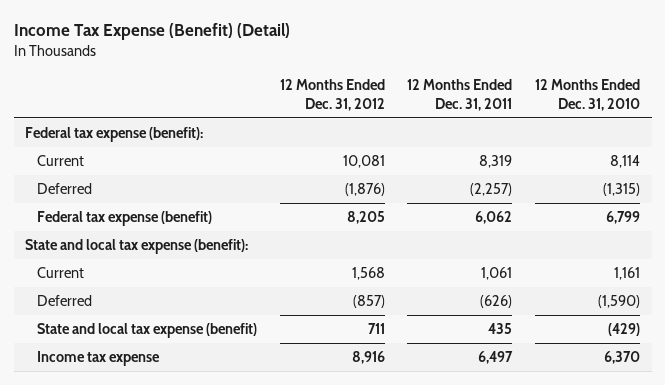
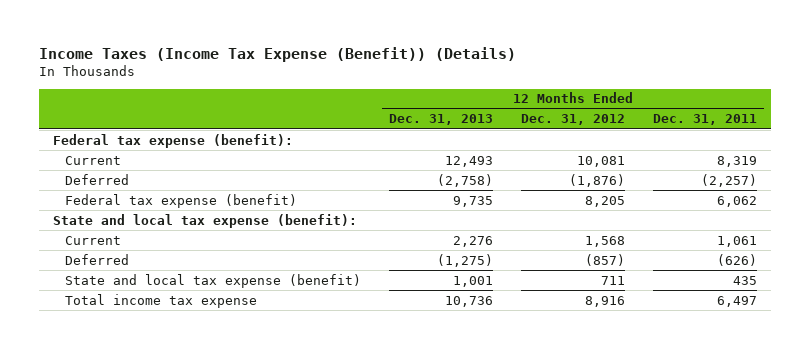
[13,23,290,41] Income Tax Expense (Benefit) (Detail) -> [38,46,516,62] Income Taxes (Income Tax Expense (Benefit)) (Details)
[535,79,641,111] 12 Months Ended Dec. 31, 2010 -> none
none -> [388,114,493,126] Dec. 31, 2013
[36,351,160,367] Income tax expense -> [64,293,257,308] Total income tax expense

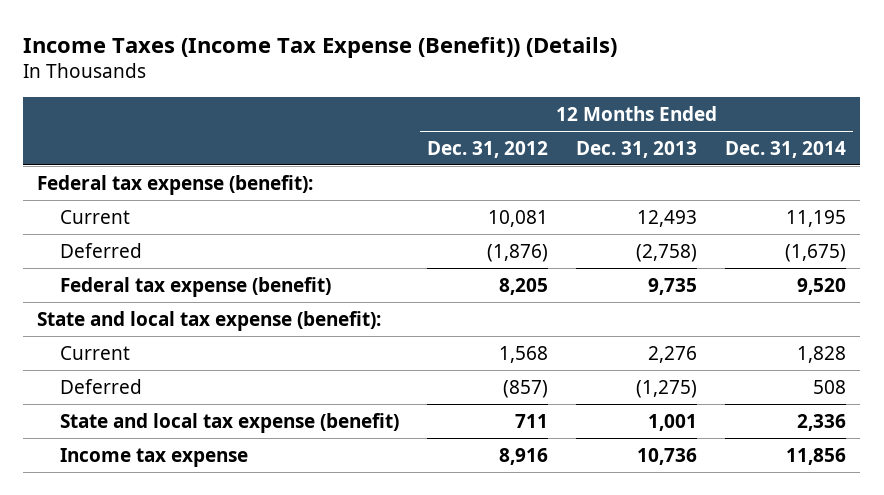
[652,114,757,126] Dec. 31, 2011 -> none
none -> [725,140,847,158] Dec. 31, 2014
[64,293,257,308] Total income tax expense -> [60,447,249,467] Income tax expense

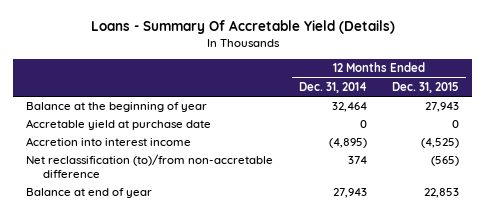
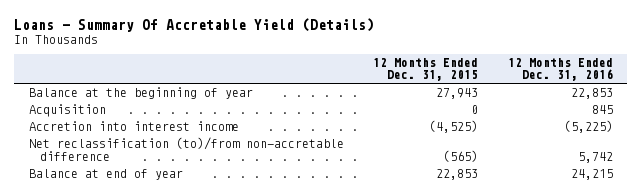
[298,81,367,93] Dec. 31, 2014 -> none
none -> [507,57,613,82] 12 Months Ended Dec. 31, 2016
[26,119,212,131] Accretable yield at purchase date -> [29,104,107,118] Acquisition

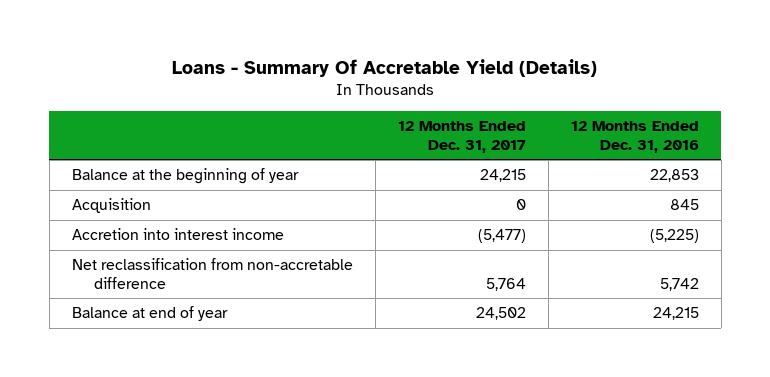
[373,57,479,82] 12 Months Ended Dec. 31, 2015 -> none
none -> [397,121,526,153] 12 Months Ended Dec. 31, 2017
[29,137,345,161] Net reclassification (to)/from non-accretable difference -> [71,258,353,289] Net reclassification from non-accretable difference

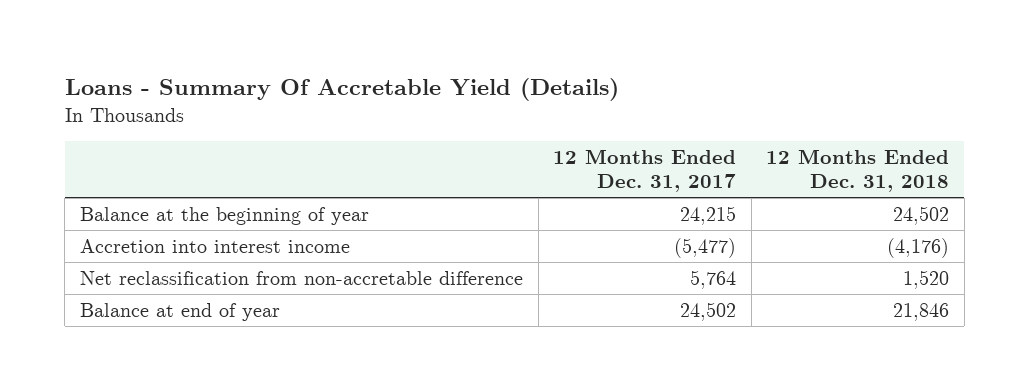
[570,121,699,153] 12 Months Ended Dec. 31, 2016 -> none
none -> [766,149,950,193] 12 Months Ended Dec. 31, 2018
[71,198,151,214] Acquisition -> none

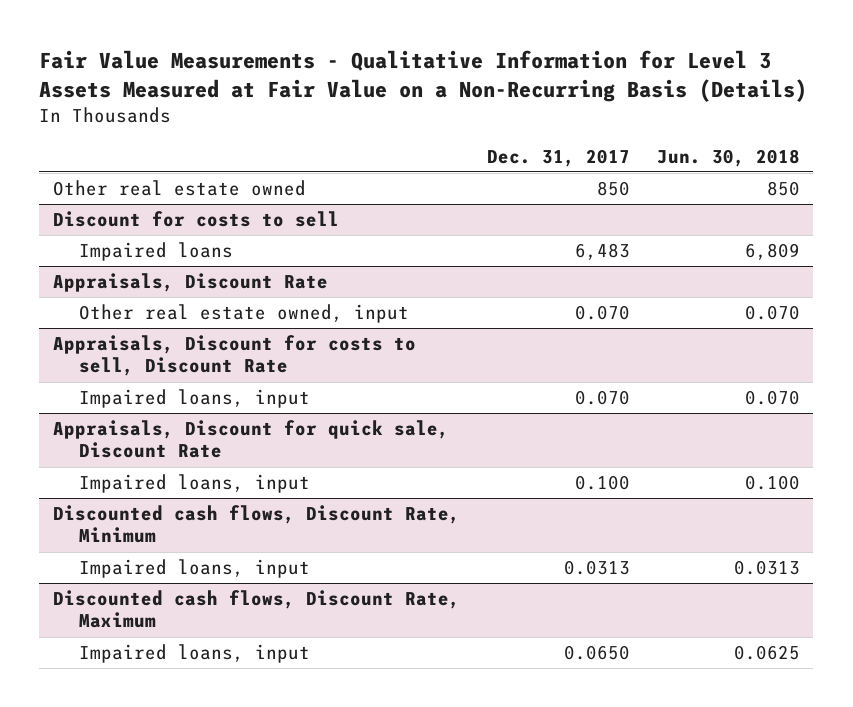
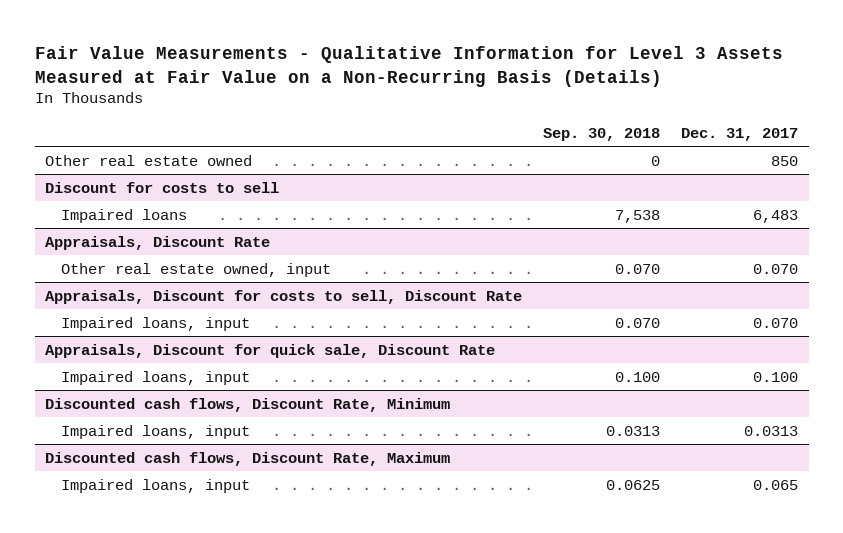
[656,148,800,167] Jun. 30, 2018 -> none
none -> [543,127,661,141] Sep. 30, 2018
[563,645,630,661] 0.0650 -> [753,479,799,490] 0.065

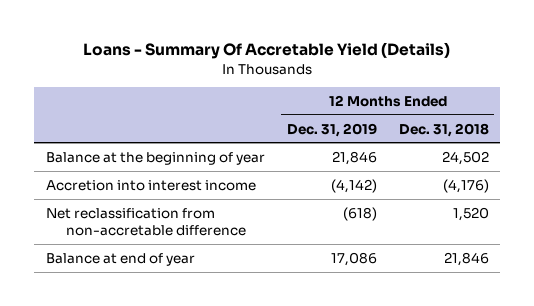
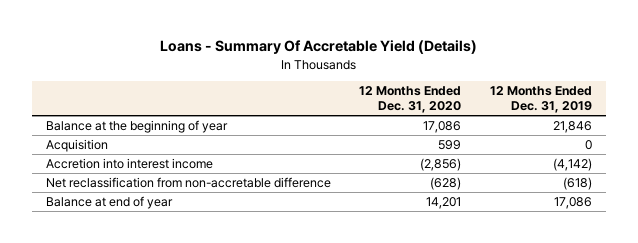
[398,122,489,137] Dec. 31, 2018 -> none
none -> [359,86,462,114] 12 Months Ended Dec. 31, 2020
none -> [45,139,108,153] Acquisition

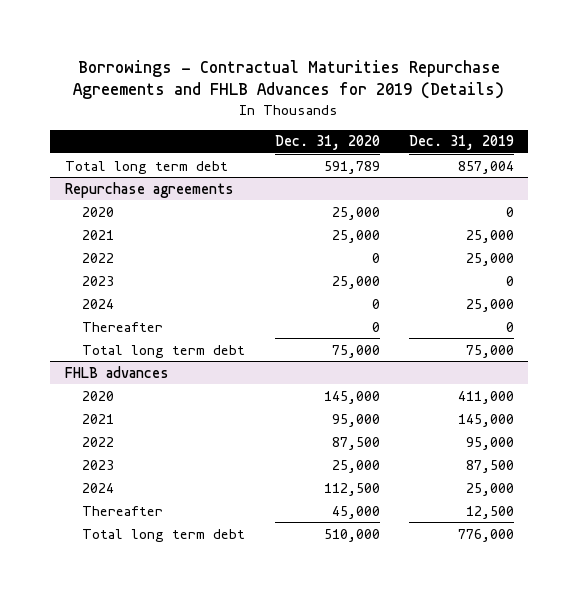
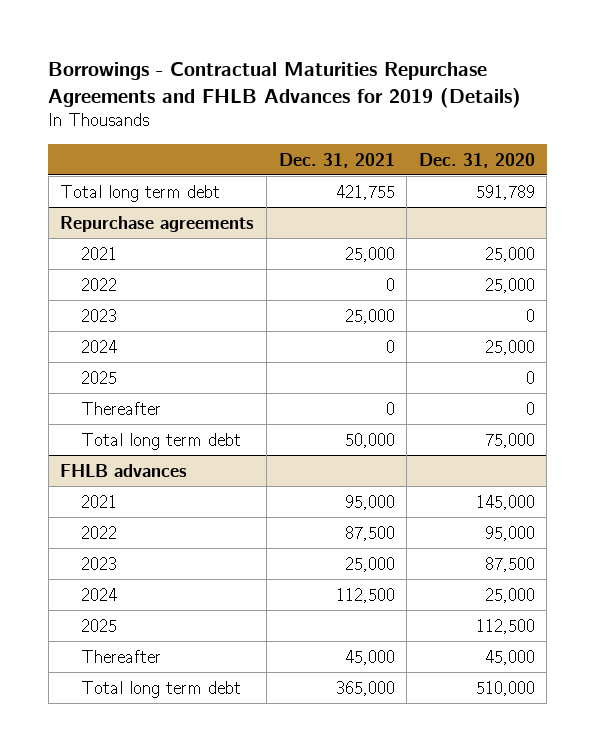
[408,135,514,151] Dec. 31, 2019 -> none
none -> [278,152,395,168] Dec. 31, 2021
[82,206,115,217] 2020 -> none
[371,252,380,263] 0 -> [484,277,535,293] 25,000
[331,275,380,289] 25,000 -> [525,308,535,322] 0
[371,298,380,309] 0 -> [484,339,535,355] 25,000
none -> [80,370,117,384] 2025
[82,390,115,401] 2020 -> [80,494,117,508] 2021
[82,413,115,424] 2021 -> [80,525,117,539] 2022
[82,436,115,447] 2022 -> [80,556,117,570] 2023
[82,459,115,470] 2023 -> [80,587,117,601] 2024
[82,482,115,493] 2024 -> [80,618,117,632] 2025

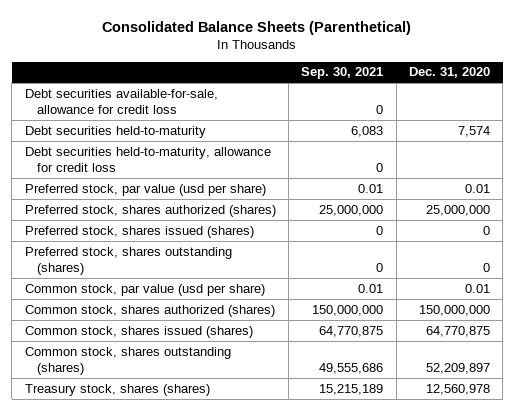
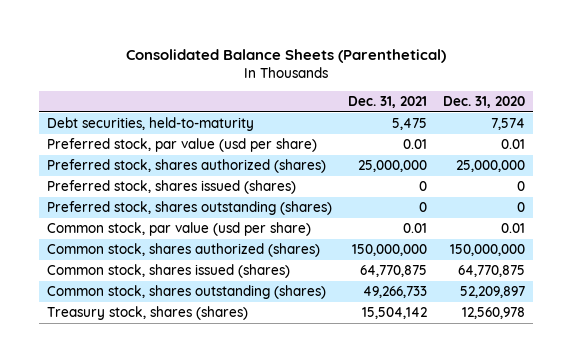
[301,67,384,80] Sep. 30, 2021 -> none
none -> [348,96,428,109] Dec. 31, 2021
[24,88,218,114] Debt securities available-for-sale, allowance for credit loss -> none
[24,146,271,172] Debt securities held-to-maturity, allowance for credit loss -> none
[24,125,206,138] Debt securities held-to-maturity -> [47,117,255,132] Debt securities, held-to-maturity

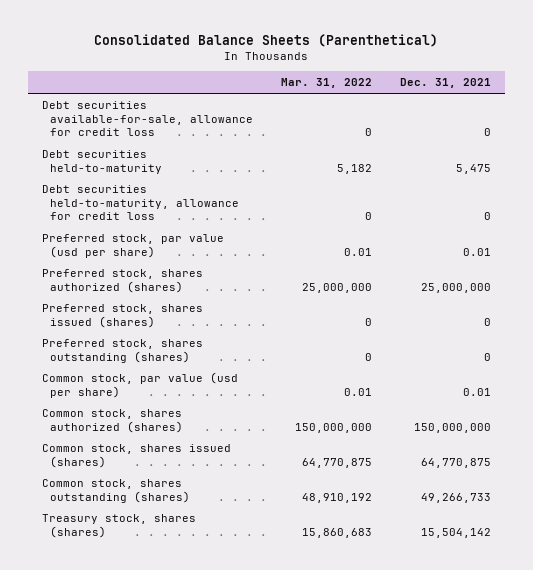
[443,96,526,109] Dec. 31, 2020 -> none
none -> [281,78,373,89] Mar. 31, 2022
none -> [41,101,254,136] Debt securities available-for-sale, allowance for credit loss
[47,117,255,132] Debt securities, held-to-maturity -> [41,150,163,174] Debt securities held-to-maturity
none -> [41,185,240,220] Debt securities held-to-maturity, allowance for credit loss

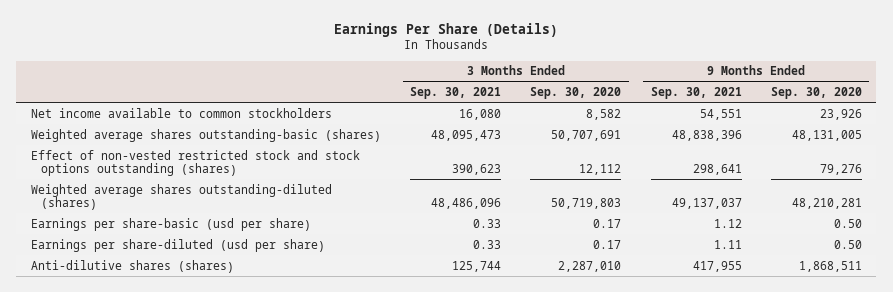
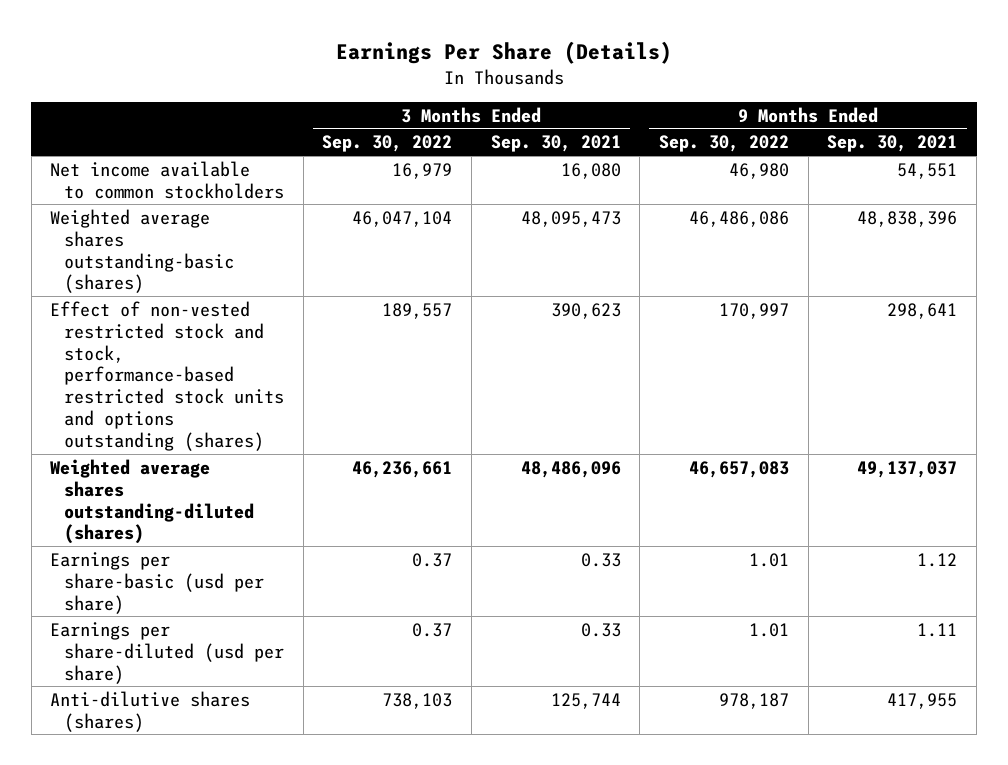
[530,86,622,99] Sep. 30, 2020 -> none
[770,86,862,99] Sep. 30, 2020 -> none
none -> [322,135,453,153] Sep. 30, 2022
none -> [659,135,790,153] Sep. 30, 2022
[30,149,360,176] Effect of non-vested restricted stock and stock options outstanding (shares) -> [50,300,284,452] Effect of non-vested restricted stock and stock, performance-based restricted stock units and options outstanding (shares)

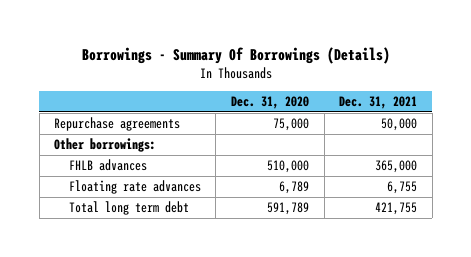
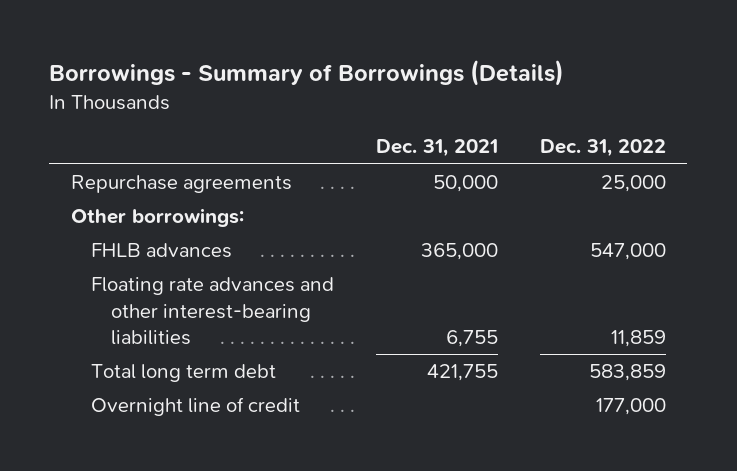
[81,46,390,64] Borrowings - Summary Of Borrowings (Details) -> [49,60,565,87] Borrowings - Summary of Borrowings (Details)
[231,96,310,110] Dec. 31, 2020 -> none
none -> [540,139,667,158] Dec. 31, 2022
[68,179,201,194] Floating rate advances -> [90,277,334,345] Floating rate advances and other interest-bearing liabilities
none -> [90,397,300,417] Overnight line of credit

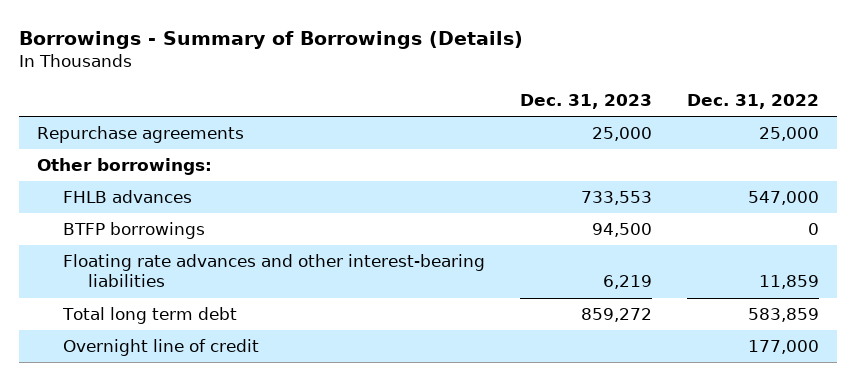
[376,139,499,158] Dec. 31, 2021 -> none
none -> [519,94,652,110] Dec. 31, 2023
none -> [62,222,205,240] BTFP borrowings

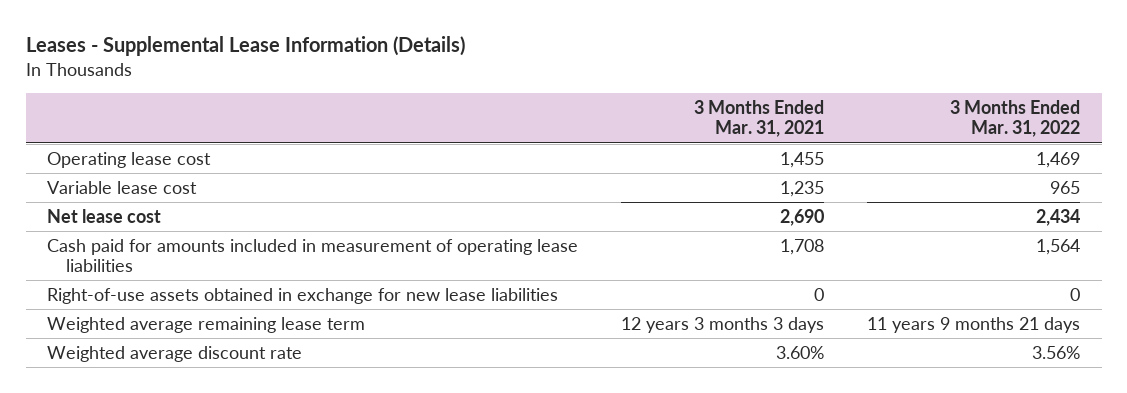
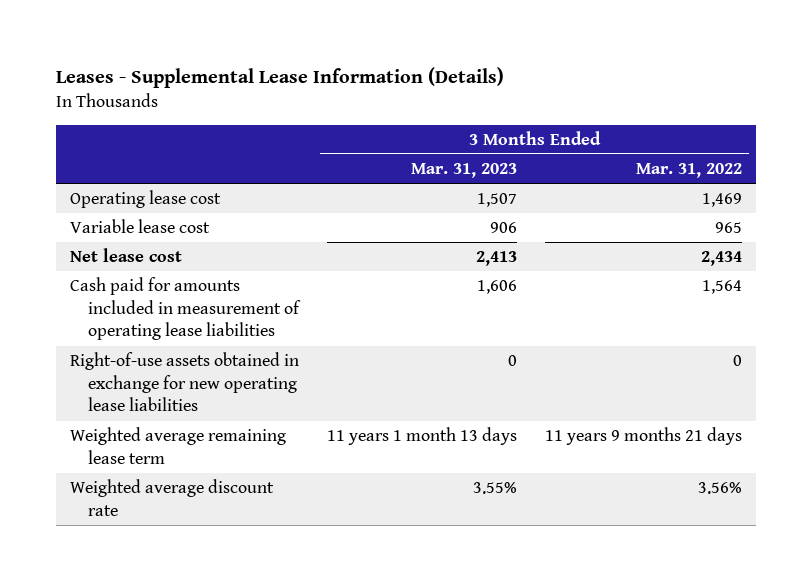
[694,99,825,138] 3 Months Ended Mar. 31, 2021 -> none
none -> [411,162,518,178] Mar. 31, 2023
[47,287,559,304] Right-of-use assets obtained in exchange for new lease liabilities -> [70,352,300,412] Right-of-use assets obtained in exchange for new operating lease liabilities

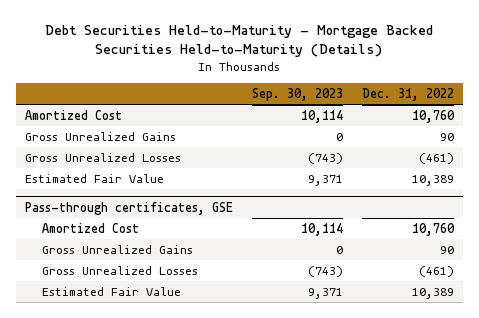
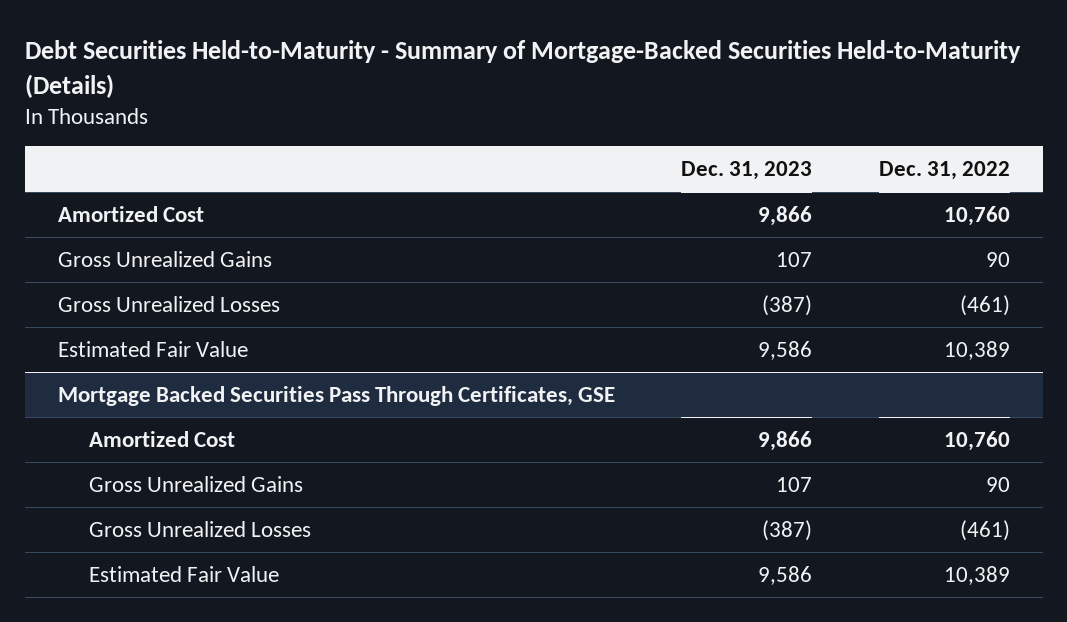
[45,24,434,58] Debt Securities Held-to-Maturity - Mortgage Backed Securities Held-to-Maturity (Details) -> [24,40,1021,98] Debt Securities Held-to-Maturity - Summary of Mortgage-Backed Securities Held-to-Maturity (Details)
[251,88,343,102] Sep. 30, 2023 -> none
none -> [681,161,813,181] Dec. 31, 2023
[25,201,234,215] Pass-through certificates, GSE -> [57,385,615,406] Mortgage Backed Securities Pass Through Certificates, GSE

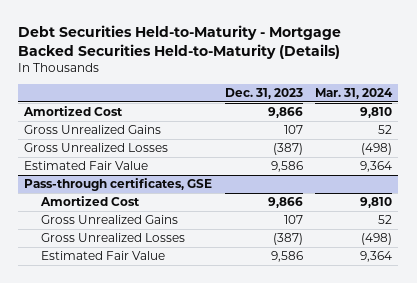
[24,40,1021,98] Debt Securities Held-to-Maturity - Summary of Mortgage-Backed Securities Held-to-Maturity (Details) -> [18,24,342,59] Debt Securities Held-to-Maturity - Mortgage Backed Securities Held-to-Maturity (Details)
[878,161,1010,181] Dec. 31, 2022 -> none
none -> [315,88,394,100] Mar. 31, 2024
[57,385,615,406] Mortgage Backed Securities Pass Through Certificates, GSE -> [24,178,213,192] Pass-through certificates, GSE

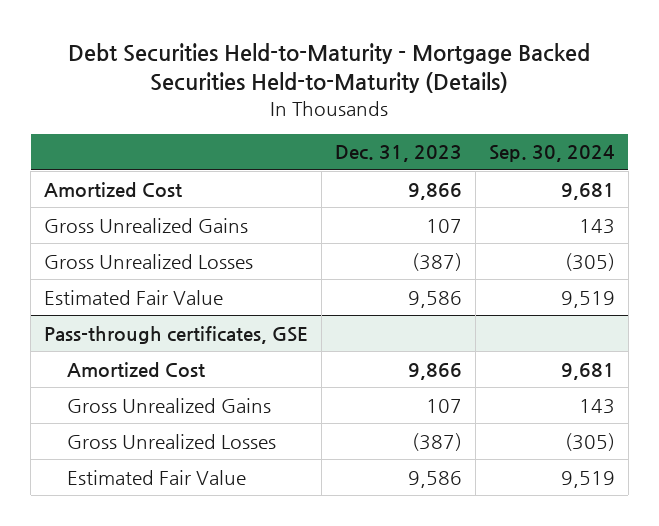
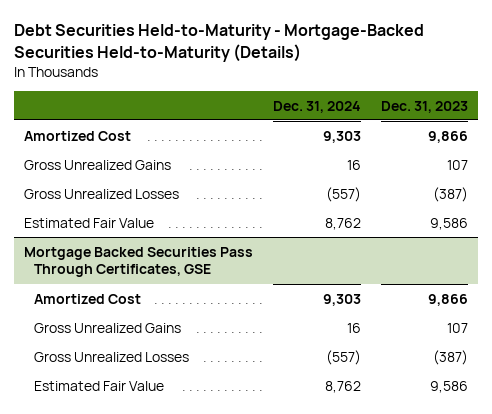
[68,42,591,94] Debt Securities Held-to-Maturity - Mortgage Backed Securities Held-to-Maturity (Details) -> [13,23,424,62] Debt Securities Held-to-Maturity - Mortgage-Backed Securities Held-to-Maturity (Details)
[488,145,615,163] Sep. 30, 2024 -> none
none -> [273,100,362,113] Dec. 31, 2024
[44,325,309,344] Pass-through certificates, GSE -> [23,246,253,278] Mortgage Backed Securities Pass Through Certificates, GSE

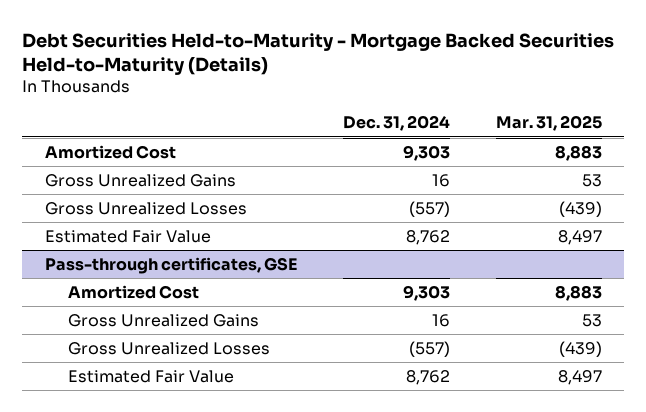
[13,23,424,62] Debt Securities Held-to-Maturity - Mortgage-Backed Securities Held-to-Maturity (Details) -> [22,32,615,76] Debt Securities Held-to-Maturity - Mortgage Backed Securities Held-to-Maturity (Details)
[381,100,469,113] Dec. 31, 2023 -> none
none -> [495,115,602,132] Mar. 31, 2025
[23,246,253,278] Mortgage Backed Securities Pass Through Certificates, GSE -> [44,256,298,274] Pass-through certificates, GSE

